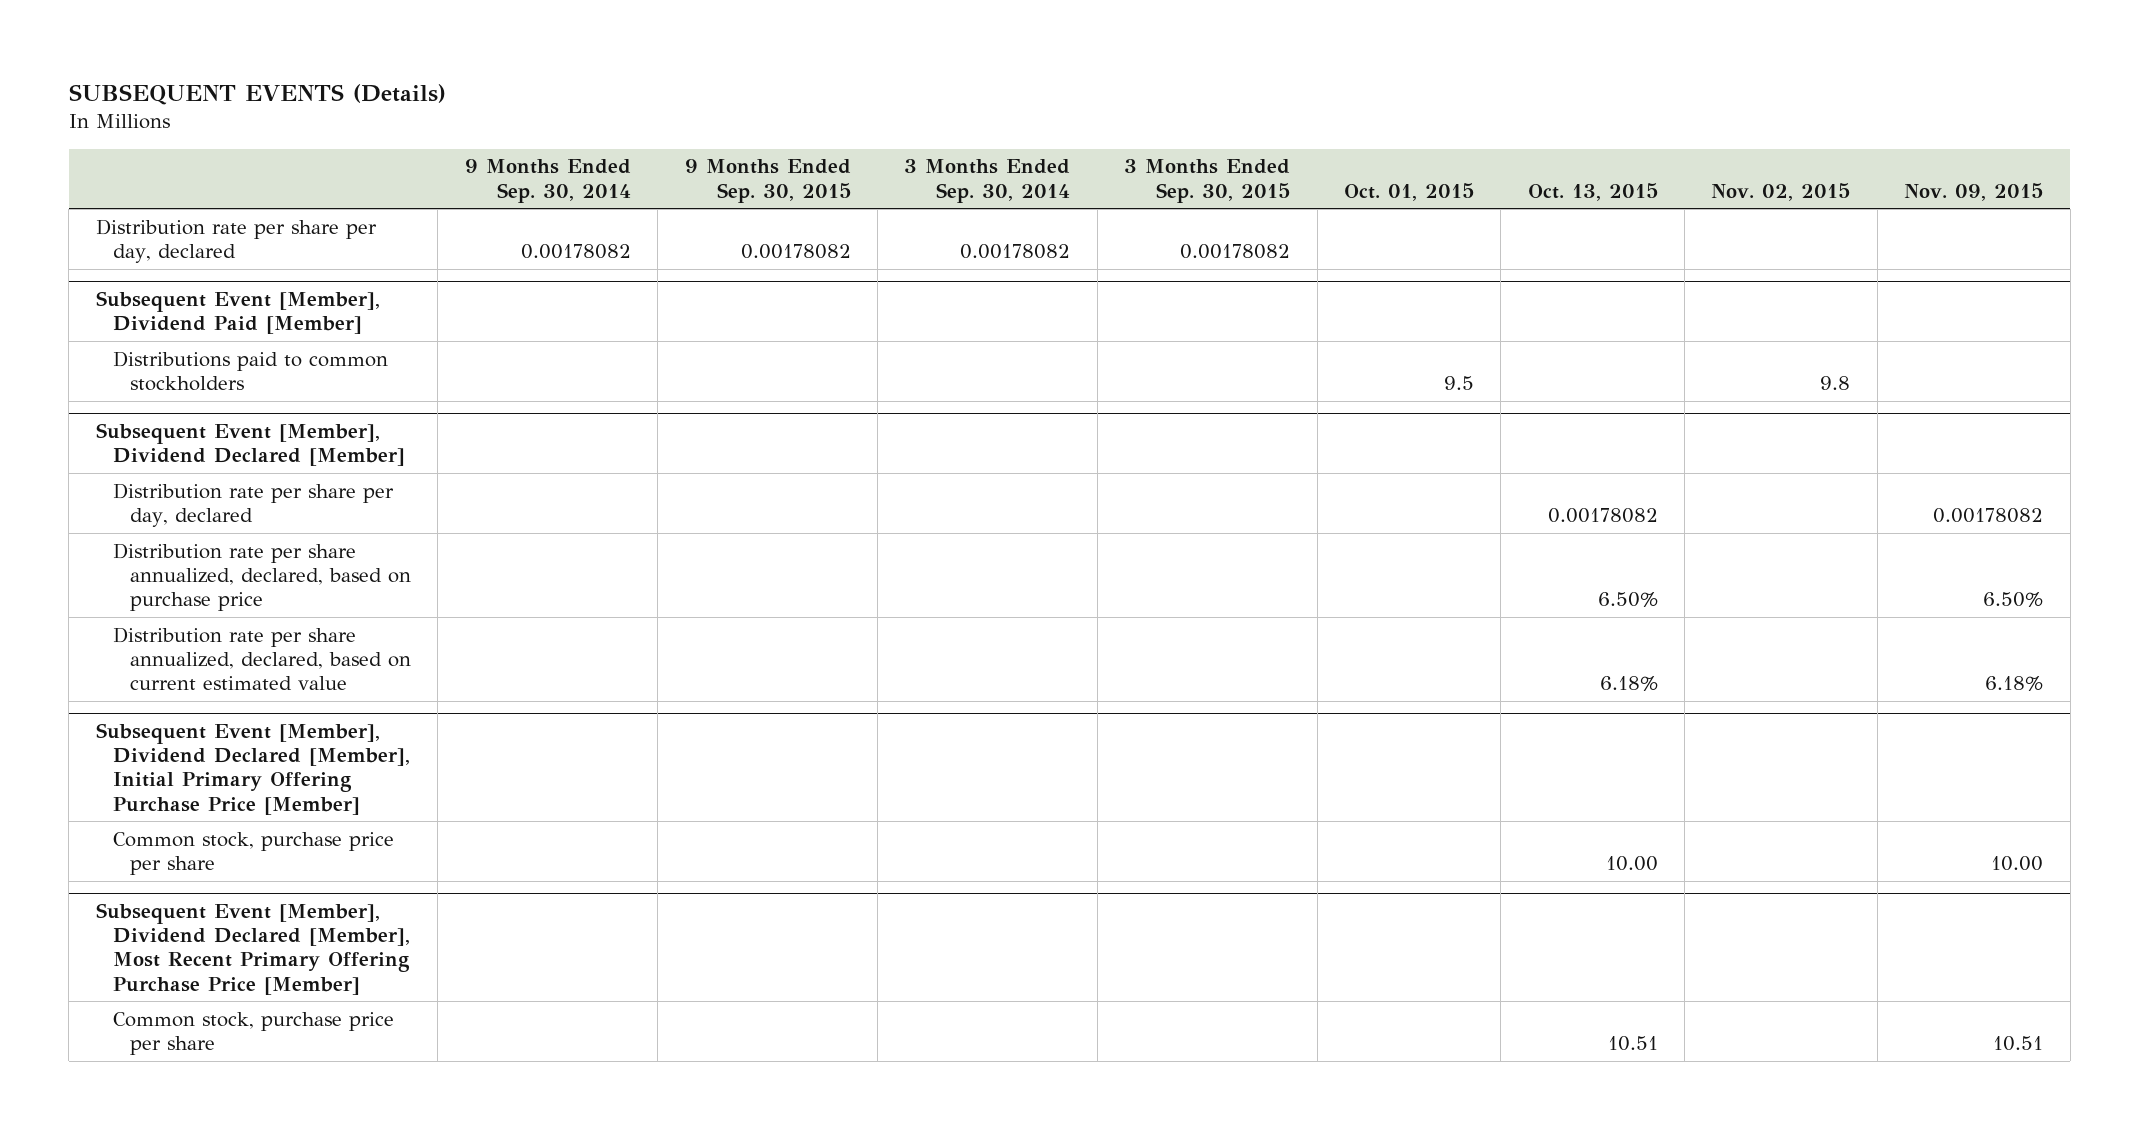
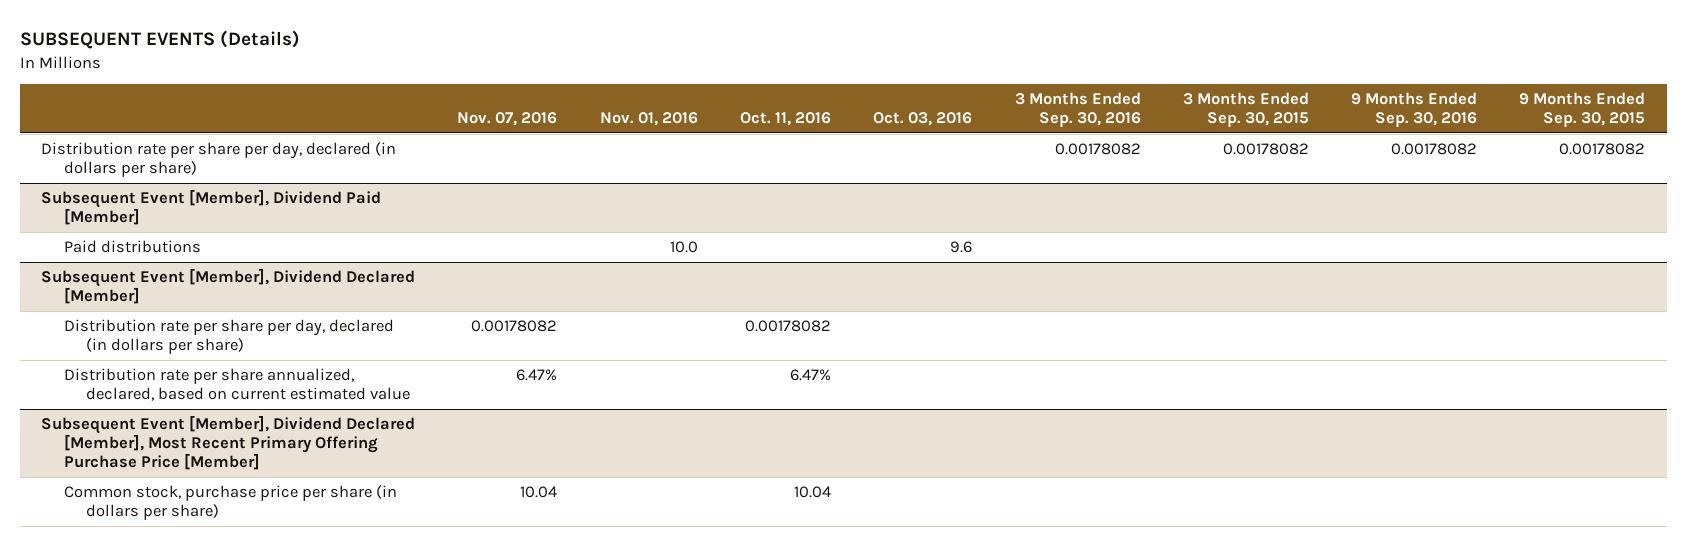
[464,159,631,203] 9 Months Ended Sep. 30, 2014 -> none
[904,159,1071,203] 3 Months Ended Sep. 30, 2014 -> none
[1343,182,1474,201] Oct. 01, 2015 -> none
[1527,182,1658,201] Oct. 13, 2015 -> none
[1711,182,1851,201] Nov. 02, 2015 -> none
[1904,182,2044,201] Nov. 09, 2015 -> none
none -> [457,112,558,127] Nov. 07, 2016
none -> [599,112,698,127] Nov. 01, 2016
none -> [739,112,831,127] Oct. 11, 2016
none -> [873,112,973,127] Oct. 03, 2016
none -> [1014,92,1141,128] 3 Months Ended Sep. 30, 2016
none -> [1351,92,1478,128] 9 Months Ended Sep. 30, 2016
[95,218,377,264] Distribution rate per share per day, declared -> [41,142,397,178] Distribution rate per share per day, declared (in dollars per share)
[112,350,388,392] Distributions paid to common stockholders -> none
none -> [63,240,201,254] Paid distributions
[112,542,412,612] Distribution rate per share annualized, declared, based on purchase price -> none
[112,482,394,528] Distribution rate per share per day, declared -> [63,319,394,355] Distribution rate per share per day, declared (in dollars per share)
[95,722,410,815] Subsequent Event [Member], Dividend Declared [Member], Initial Primary Offering Purchase Price [Member] -> none
[112,831,394,876] Common stock, purchase price per share -> none
[112,1011,394,1056] Common stock, purchase price per share -> [63,485,397,521] Common stock, purchase price per share (in dollars per share)

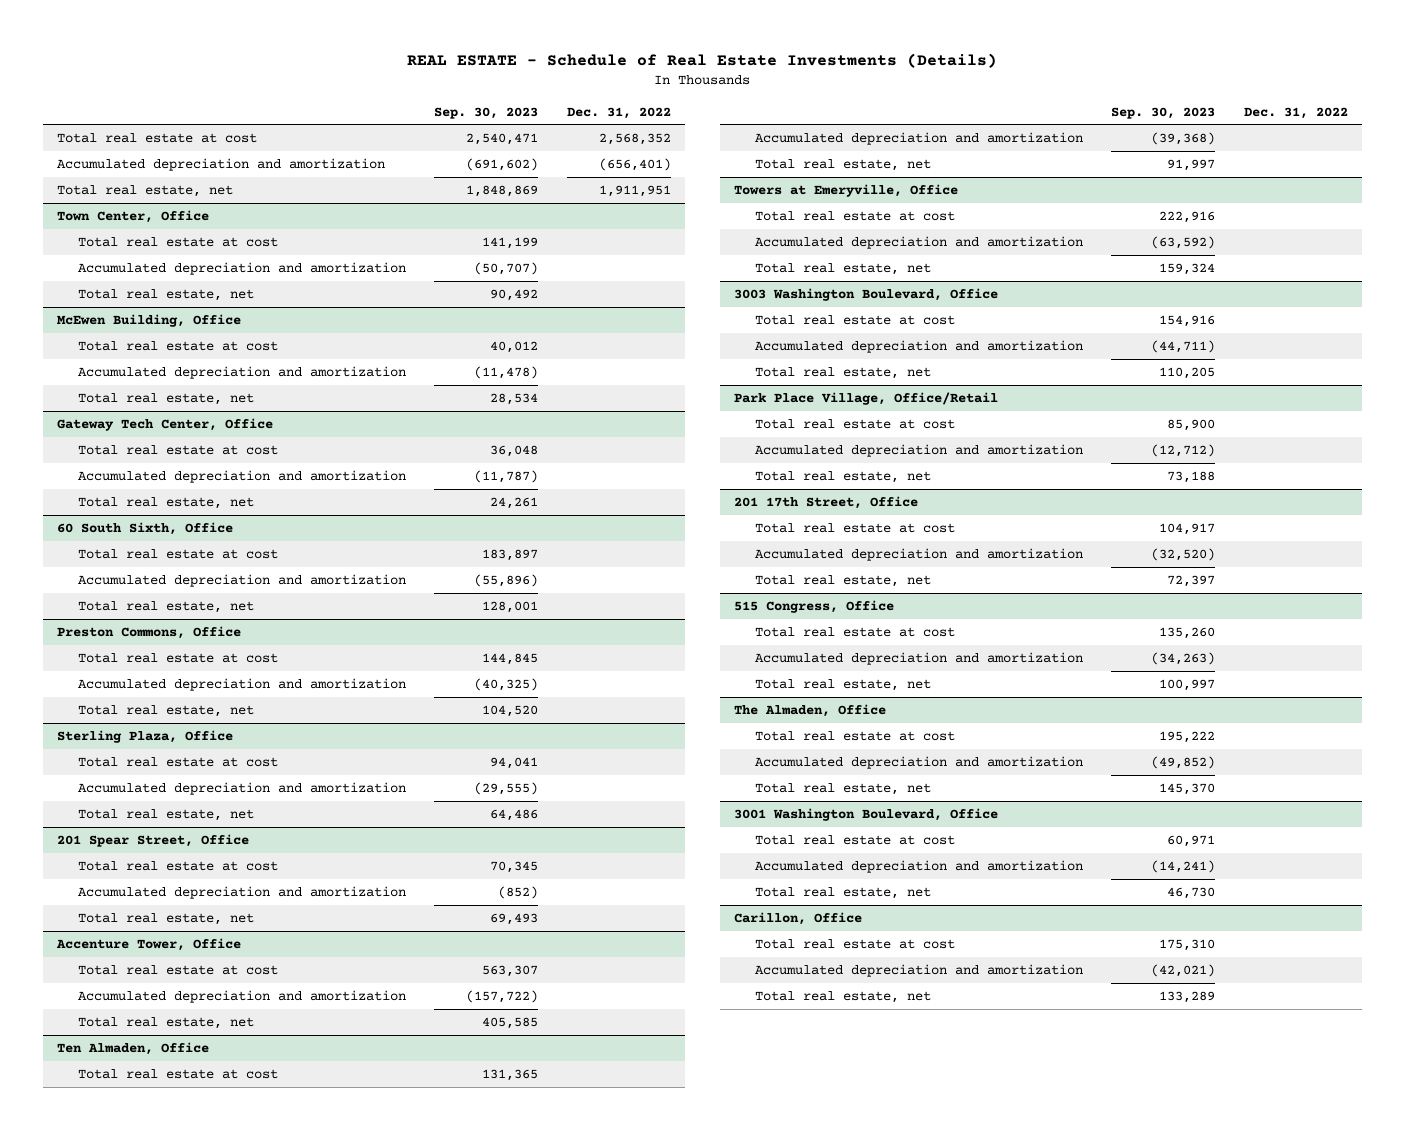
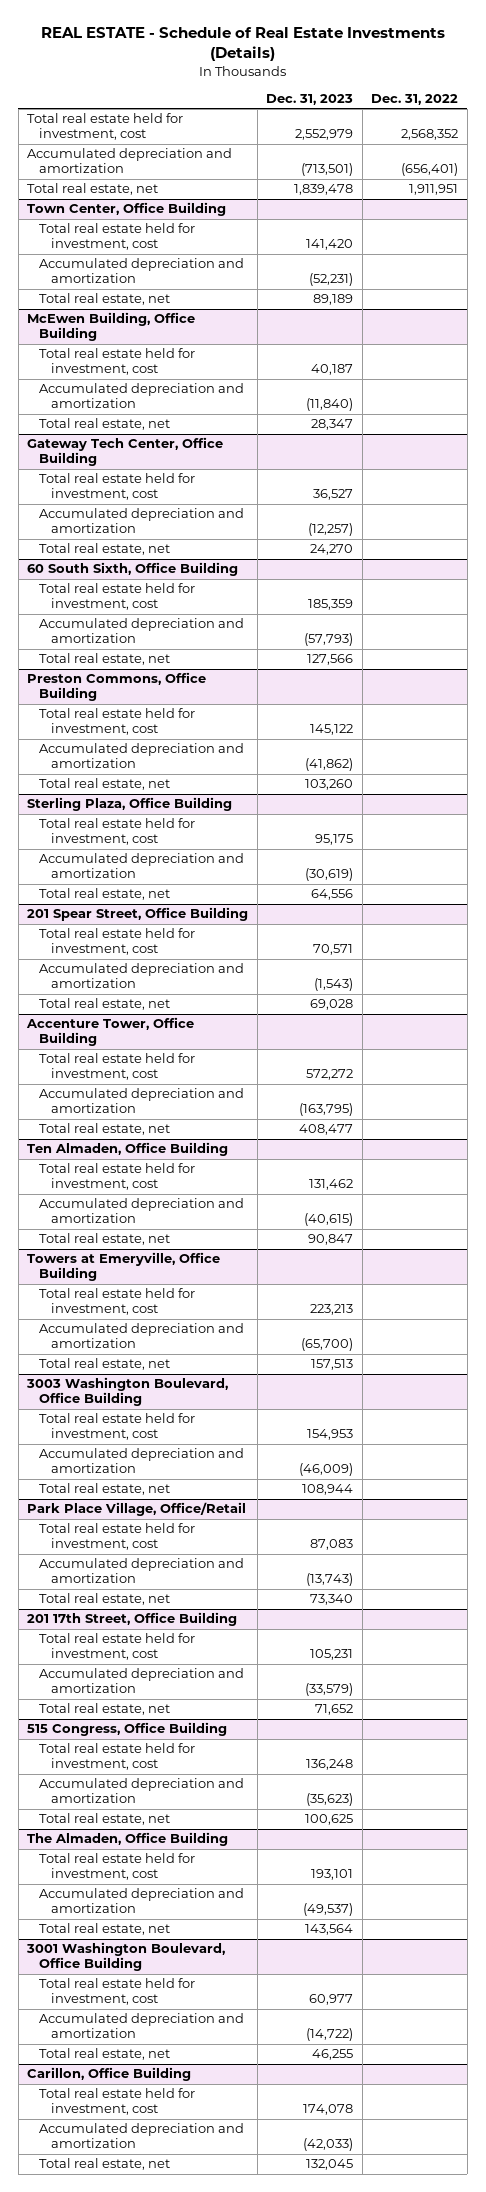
[434,106,539,119] Sep. 30, 2023 -> none
none -> [266,94,354,106] Dec. 31, 2023
[57,132,258,143] Total real estate at cost -> [27,113,184,141] Total real estate held for investment, cost
[57,209,210,223] Town Center, Office -> [27,202,227,217] Town Center, Office Building
[77,236,278,247] Total real estate at cost -> [38,223,195,251] Total real estate held for investment, cost
[57,313,242,327] McEwen Building, Office -> [27,312,196,342] McEwen Building, Office Building
[77,340,278,351] Total real estate at cost -> [38,348,195,376] Total real estate held for investment, cost
[57,417,274,431] Gateway Tech Center, Office -> [27,437,224,467] Gateway Tech Center, Office Building
[77,444,278,455] Total real estate at cost -> [38,473,195,501] Total real estate held for investment, cost
[57,521,234,535] 60 South Sixth, Office -> [27,562,239,577] 60 South Sixth, Office Building
[77,548,278,559] Total real estate at cost -> [38,583,195,611] Total real estate held for investment, cost
[57,625,242,639] Preston Commons, Office -> [27,672,207,702] Preston Commons, Office Building
[77,652,278,663] Total real estate at cost -> [38,708,195,736] Total real estate held for investment, cost
[57,729,234,743] Sterling Plaza, Office -> [27,797,233,812] Sterling Plaza, Office Building
[77,756,278,767] Total real estate at cost -> [38,818,195,846] Total real estate held for investment, cost
[57,833,250,847] 201 Spear Street, Office -> [27,907,249,922] 201 Spear Street, Office Building
[77,860,278,871] Total real estate at cost -> [38,928,195,956] Total real estate held for investment, cost
[56,937,242,951] Accenture Tower, Office -> [26,1017,195,1047] Accenture Tower, Office Building
[77,964,278,975] Total real estate at cost -> [38,1053,195,1081] Total real estate held for investment, cost
[57,1041,210,1055] Ten Almaden, Office -> [27,1142,229,1157] Ten Almaden, Office Building
[77,1068,278,1079] Total real estate at cost -> [38,1163,195,1191] Total real estate held for investment, cost
[734,183,959,197] Towers at Emeryville, Office -> [27,1252,221,1282] Towers at Emeryville, Office Building
[754,210,955,221] Total real estate at cost -> [38,1288,195,1316] Total real estate held for investment, cost
[734,287,999,301] 3003 Washington Boulevard, Office -> [26,1377,229,1407] 3003 Washington Boulevard, Office Building
[754,314,955,325] Total real estate at cost -> [38,1413,195,1441] Total real estate held for investment, cost
[754,418,955,429] Total real estate at cost -> [38,1523,195,1551] Total real estate held for investment, cost
[734,495,919,509] 201 17th Street, Office -> [27,1612,238,1627] 201 17th Street, Office Building
[754,522,955,533] Total real estate at cost -> [38,1633,195,1661] Total real estate held for investment, cost
[734,599,895,613] 515 Congress, Office -> [27,1722,228,1737] 515 Congress, Office Building
[754,626,955,637] Total real estate at cost -> [38,1743,195,1771] Total real estate held for investment, cost
[734,703,887,717] The Almaden, Office -> [27,1832,229,1847] The Almaden, Office Building
[754,730,955,741] Total real estate at cost -> [38,1853,195,1881] Total real estate held for investment, cost
[734,807,999,821] 3001 Washington Boulevard, Office -> [26,1942,226,1972] 3001 Washington Boulevard, Office Building
[754,834,955,845] Total real estate at cost -> [38,1978,195,2006] Total real estate held for investment, cost
[734,911,863,925] Carillon, Office -> [27,2067,192,2082] Carillon, Office Building
[754,938,955,949] Total real estate at cost -> [38,2088,195,2116] Total real estate held for investment, cost

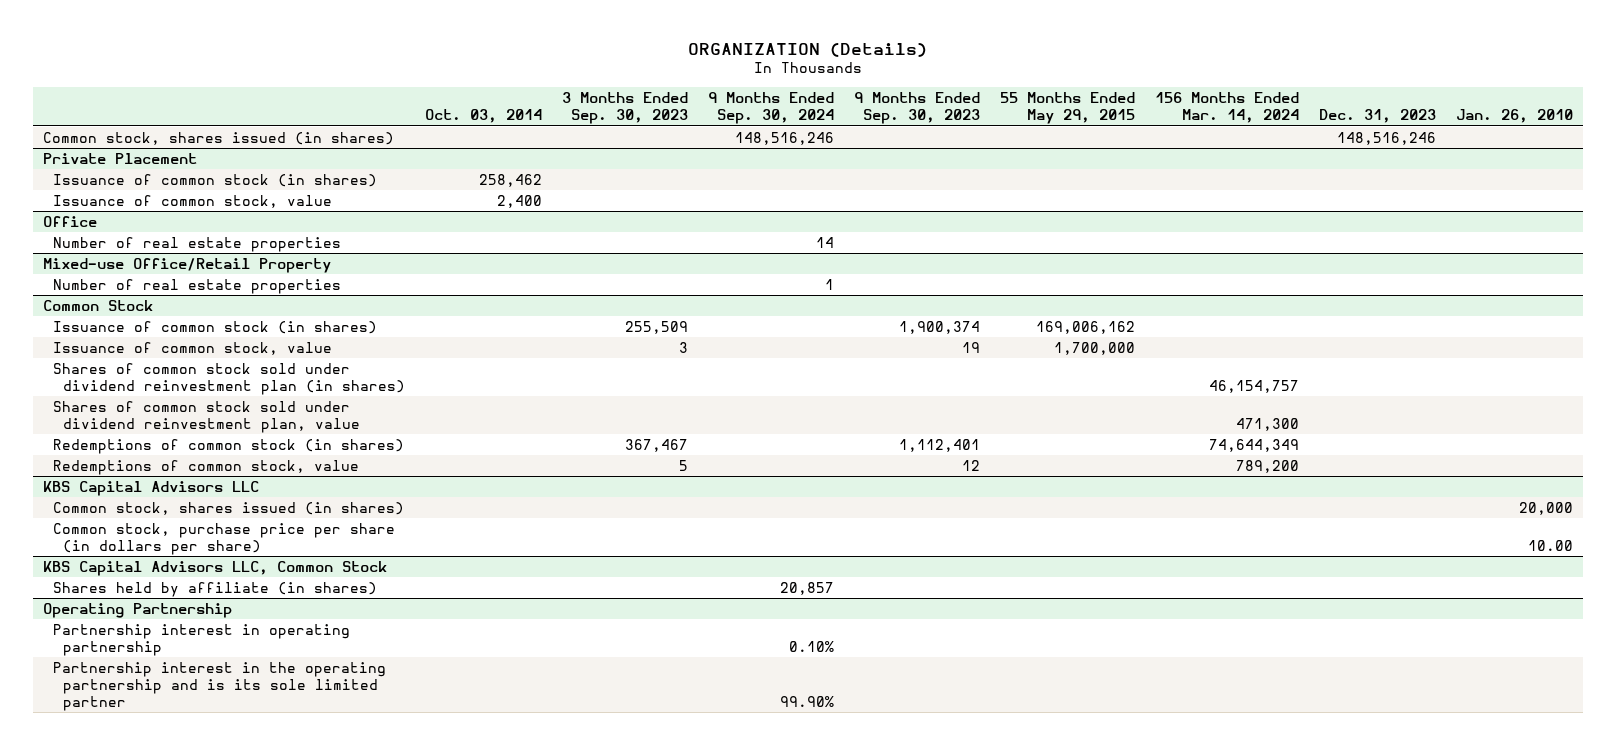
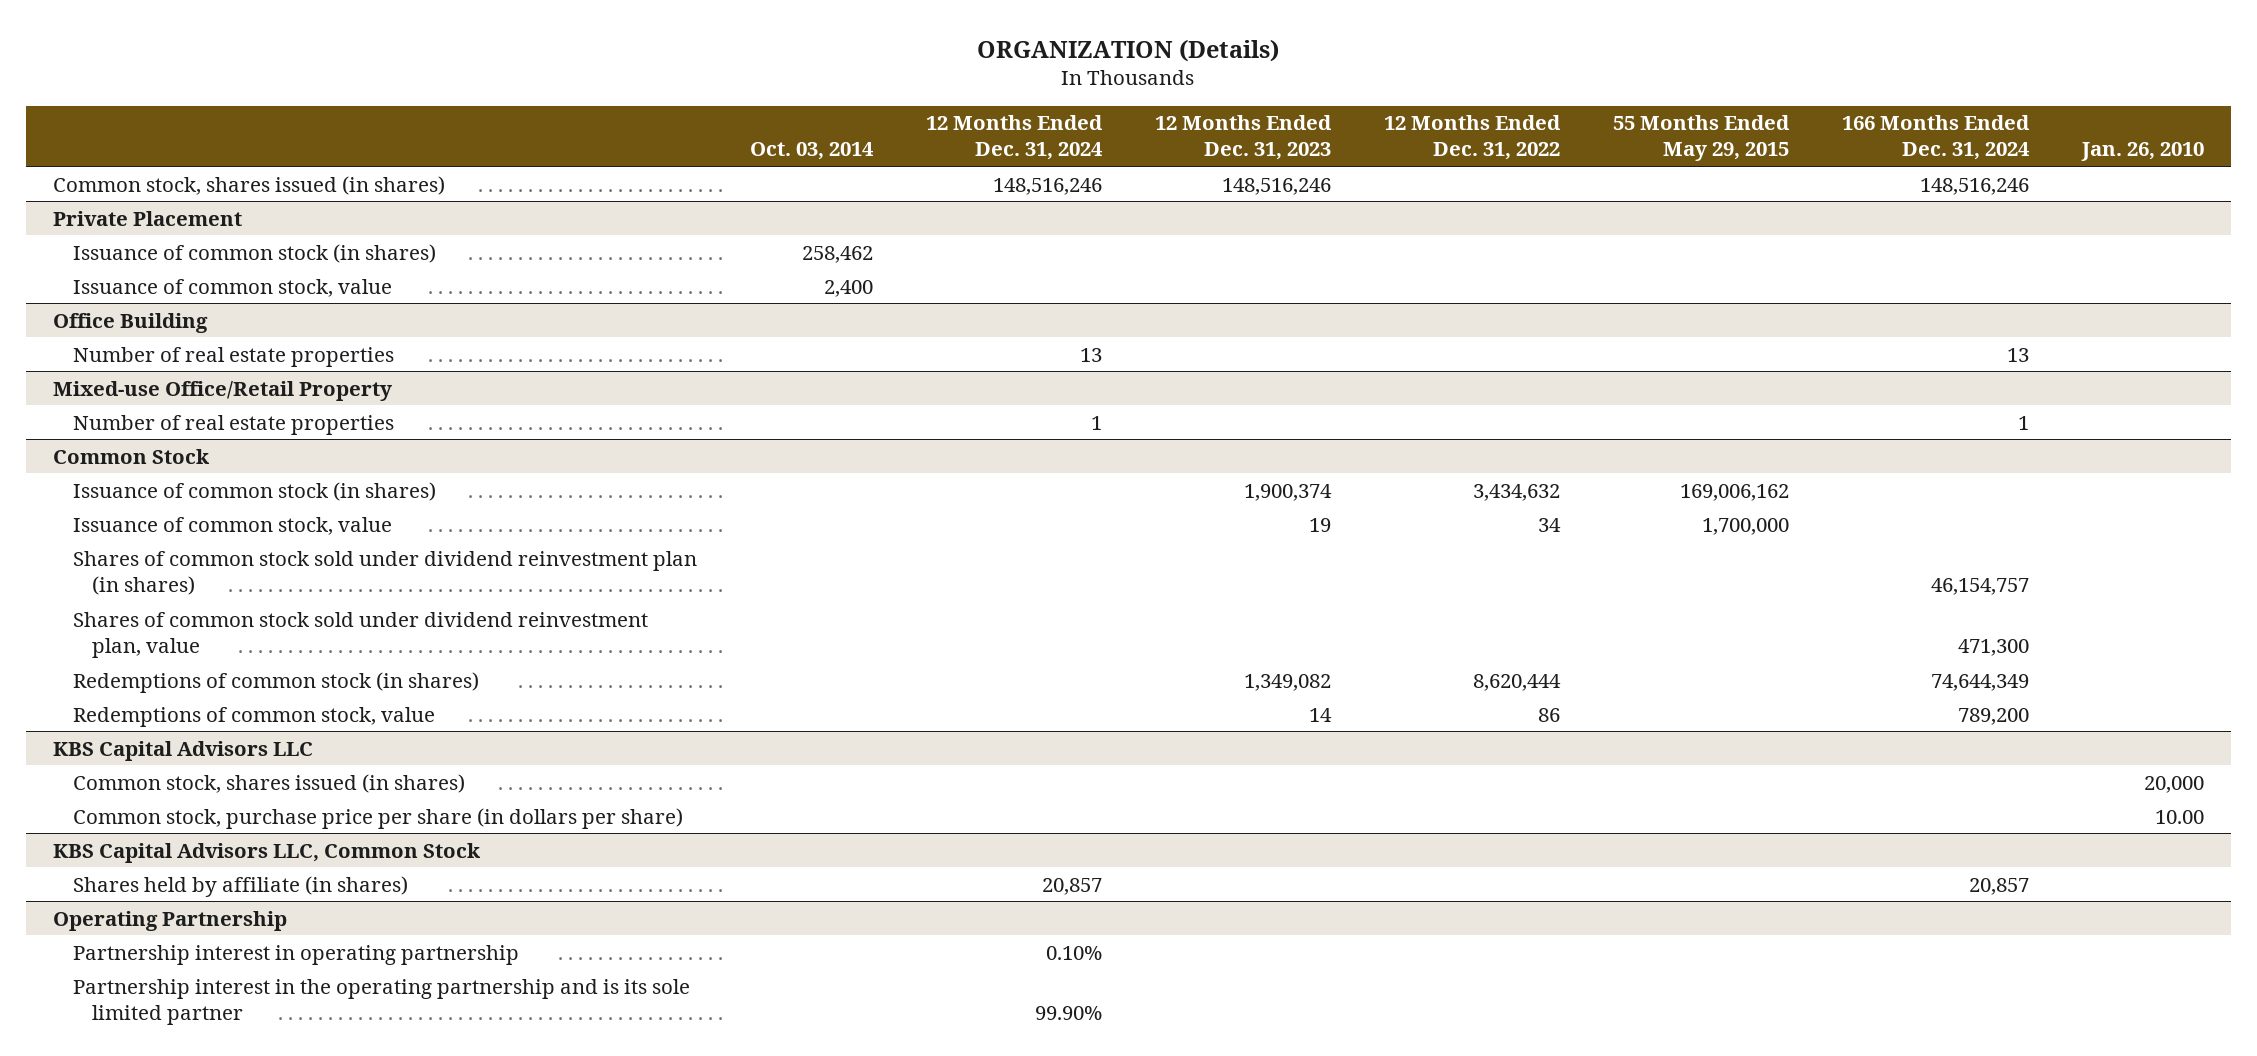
[561,92,688,125] 3 Months Ended Sep. 30, 2023 -> none
[707,92,834,125] 9 Months Ended Sep. 30, 2024 -> none
[853,92,980,125] 9 Months Ended Sep. 30, 2023 -> none
[1154,92,1299,124] 156 Months Ended Mar. 14, 2024 -> none
[1318,109,1436,124] Dec. 31, 2023 -> none
none -> [925,115,1103,161] 12 Months Ended Dec. 31, 2024
none -> [1154,115,1332,161] 12 Months Ended Dec. 31, 2023
none -> [1383,115,1561,161] 12 Months Ended Dec. 31, 2022
none -> [1842,115,2031,161] 166 Months Ended Dec. 31, 2024
[43,216,98,228] Office -> [52,312,208,333] Office Building

